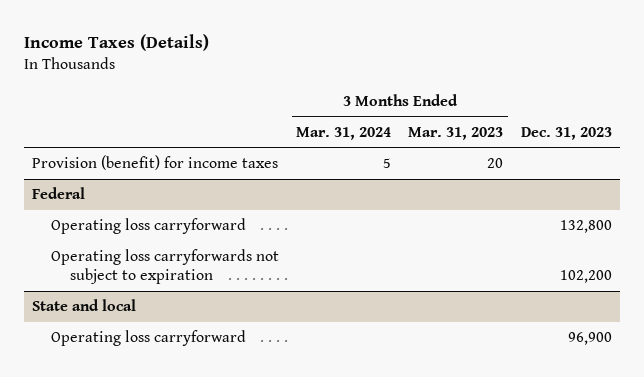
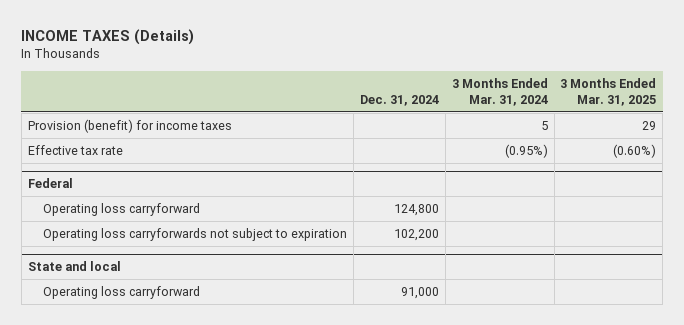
[23,34,209,52] Income Taxes (Details) -> [21,29,195,46] INCOME TAXES (Details)
[408,126,504,140] Mar. 31, 2023 -> none
[520,126,612,140] Dec. 31, 2023 -> none
none -> [359,95,439,107] Dec. 31, 2024
none -> [560,77,657,107] 3 Months Ended Mar. 31, 2025
none -> [27,144,123,155] Effective tax rate

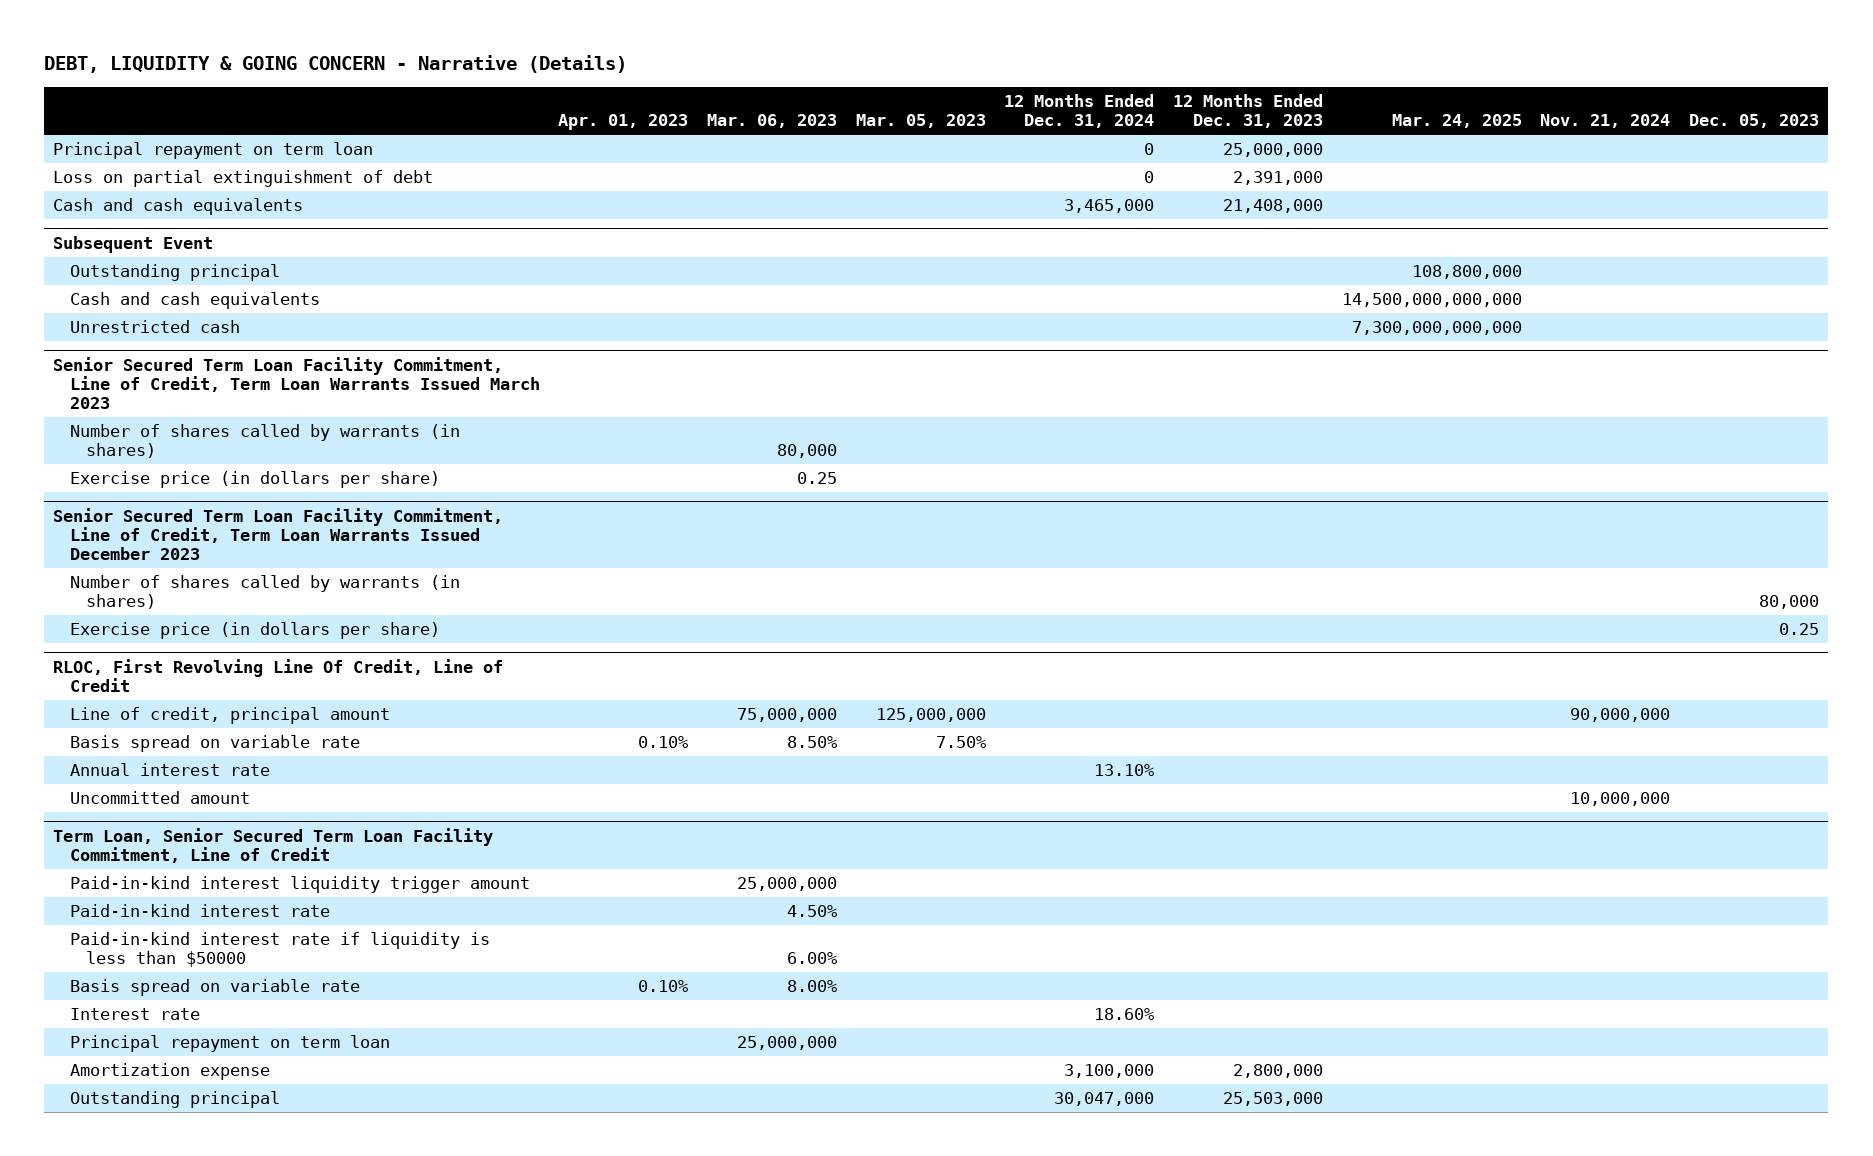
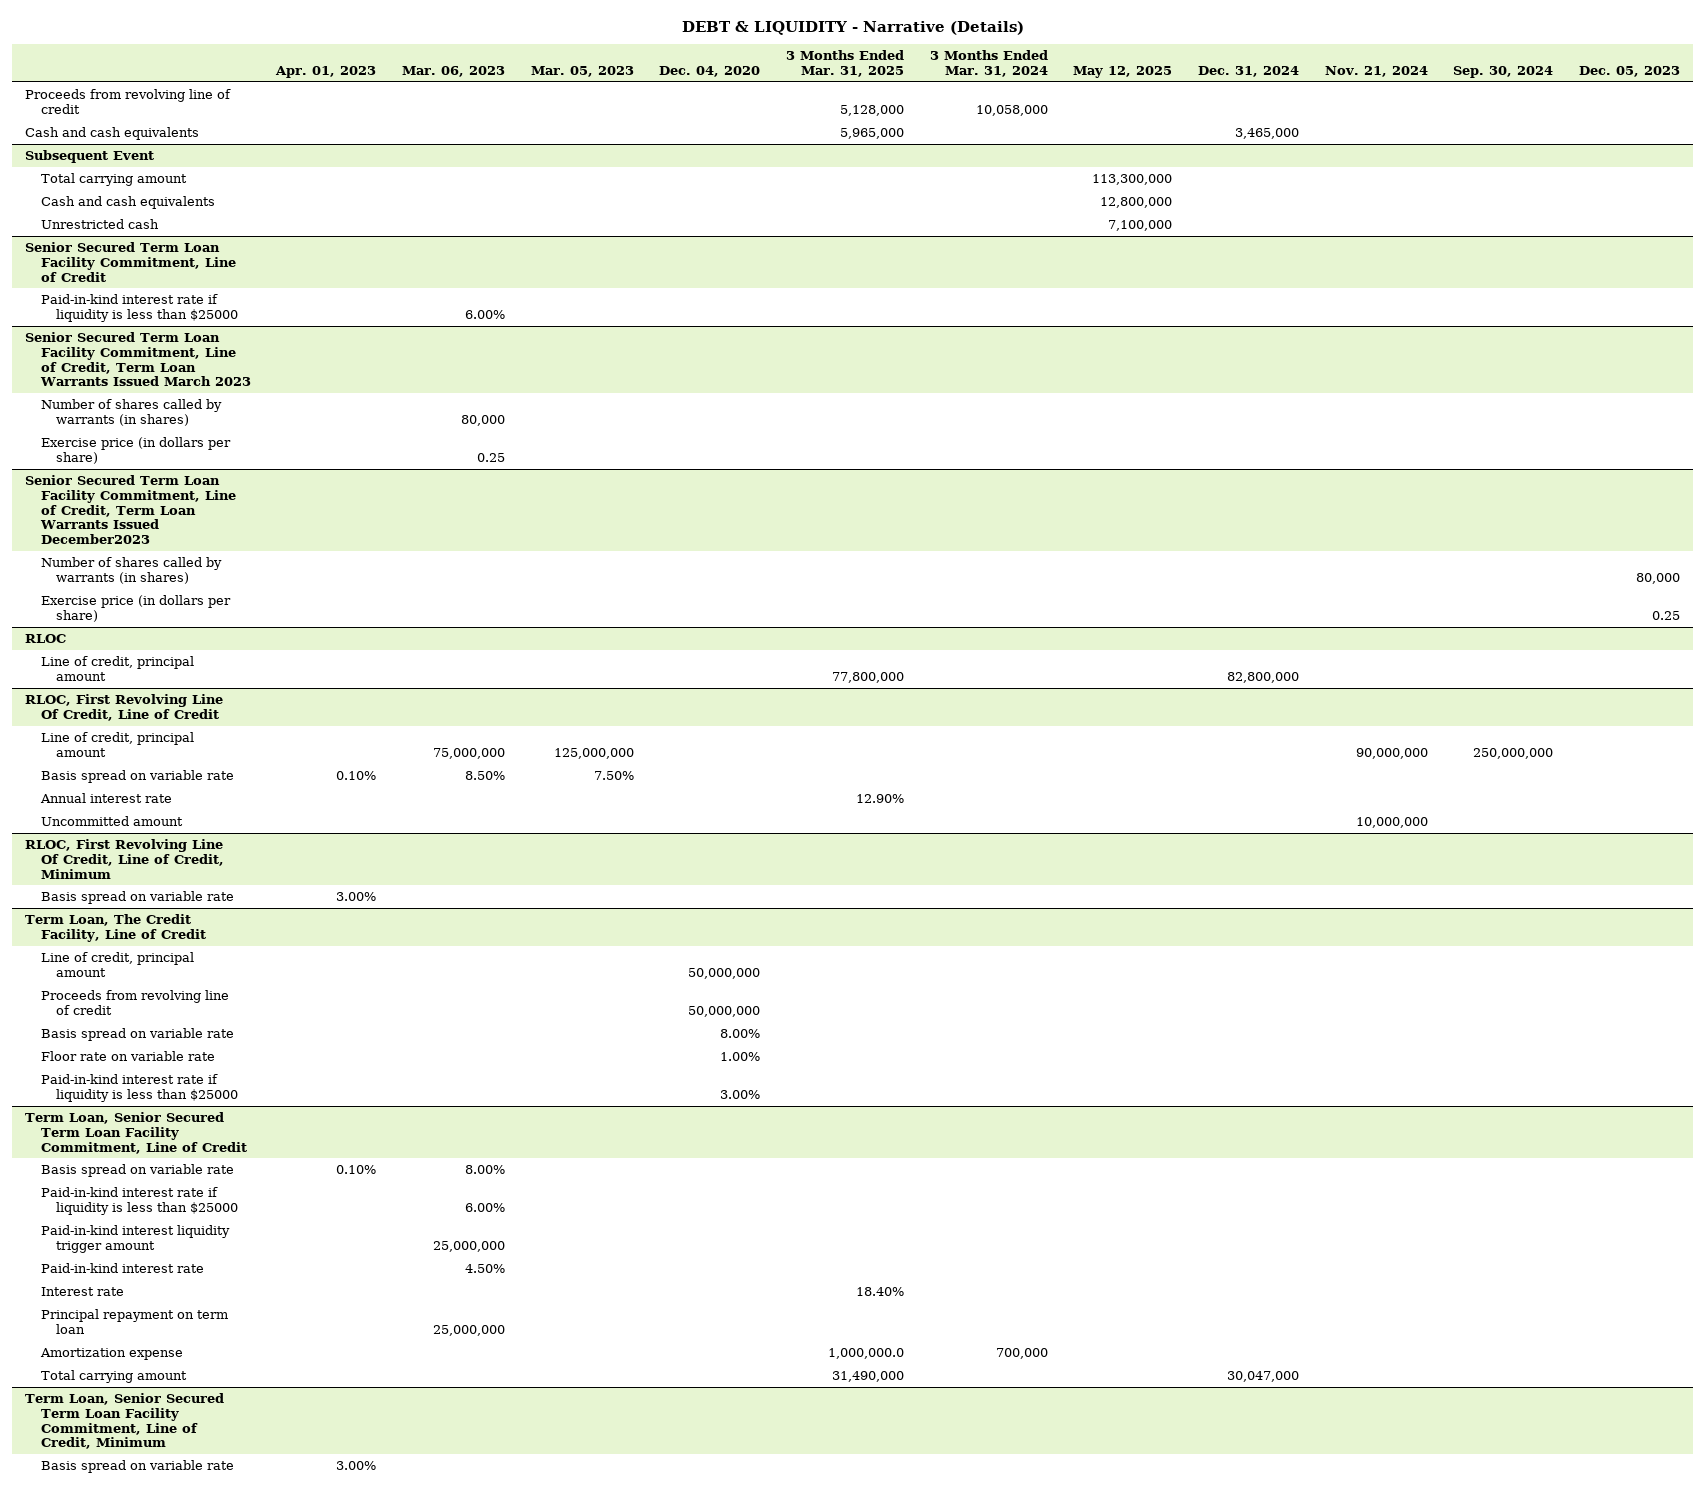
[44,55,628,74] DEBT, LIQUIDITY & GOING CONCERN - Narrative (Details) -> [681,20,1024,35] DEBT & LIQUIDITY - Narrative (Details)
[1004,93,1155,129] 12 Months Ended Dec. 31, 2024 -> none
[1173,93,1324,129] 12 Months Ended Dec. 31, 2023 -> none
[1391,114,1522,129] Mar. 24, 2025 -> none
none -> [659,65,761,77] Dec. 04, 2020
none -> [786,50,905,77] 3 Months Ended Mar. 31, 2025
none -> [929,50,1048,77] 3 Months Ended Mar. 31, 2024
none -> [1073,65,1173,78] May 12, 2025
none -> [1198,65,1300,77] Dec. 31, 2024
none -> [1453,65,1554,78] Sep. 30, 2024
[53,142,374,160] Principal repayment on term loan -> none
[53,170,434,188] Loss on partial extinguishment of debt -> none
none -> [25,88,232,114] Proceeds from revolving line of credit
[69,264,280,282] Outstanding principal -> [40,172,187,186] Total carrying amount
none -> [25,241,236,282] Senior Secured Term Loan Facility Commitment, Line of Credit
none -> [40,293,239,322] Paid-in-kind interest rate if liquidity is less than $25000
[53,507,504,561] Senior Secured Term Loan Facility Commitment, Line of Credit, Term Loan Warrants Issued December 2023 -> [25,474,236,545] Senior Secured Term Loan Facility Commitment, Line of Credit, Term Loan Warrants Issued December2023
none -> [25,633,67,643] RLOC
none -> [40,655,194,681] Line of credit, principal amount
none -> [25,838,224,879] RLOC, First Revolving Line Of Credit, Line of Credit, Minimum
none -> [40,890,234,904] Basis spread on variable rate
none -> [25,913,206,942] Term Loan, The Credit Facility, Line of Credit
none -> [40,951,194,977] Line of credit, principal amount
none -> [40,989,229,1015] Proceeds from revolving line of credit
none -> [40,1027,234,1041] Basis spread on variable rate
none -> [40,1050,215,1061] Floor rate on variable rate
none -> [40,1073,239,1102] Paid-in-kind interest rate if liquidity is less than $25000
[69,979,360,997] Basis spread on variable rate -> [40,1163,234,1177] Basis spread on variable rate
none -> [40,1186,239,1215] Paid-in-kind interest rate if liquidity is less than $25000
[69,932,490,968] Paid-in-kind interest rate if liquidity is less than $50000 -> none
[69,1091,280,1109] Outstanding principal -> [40,1369,187,1383] Total carrying amount
none -> [25,1392,225,1450] Term Loan, Senior Secured Term Loan Facility Commitment, Line of Credit, Minimum
none -> [40,1459,234,1473] Basis spread on variable rate

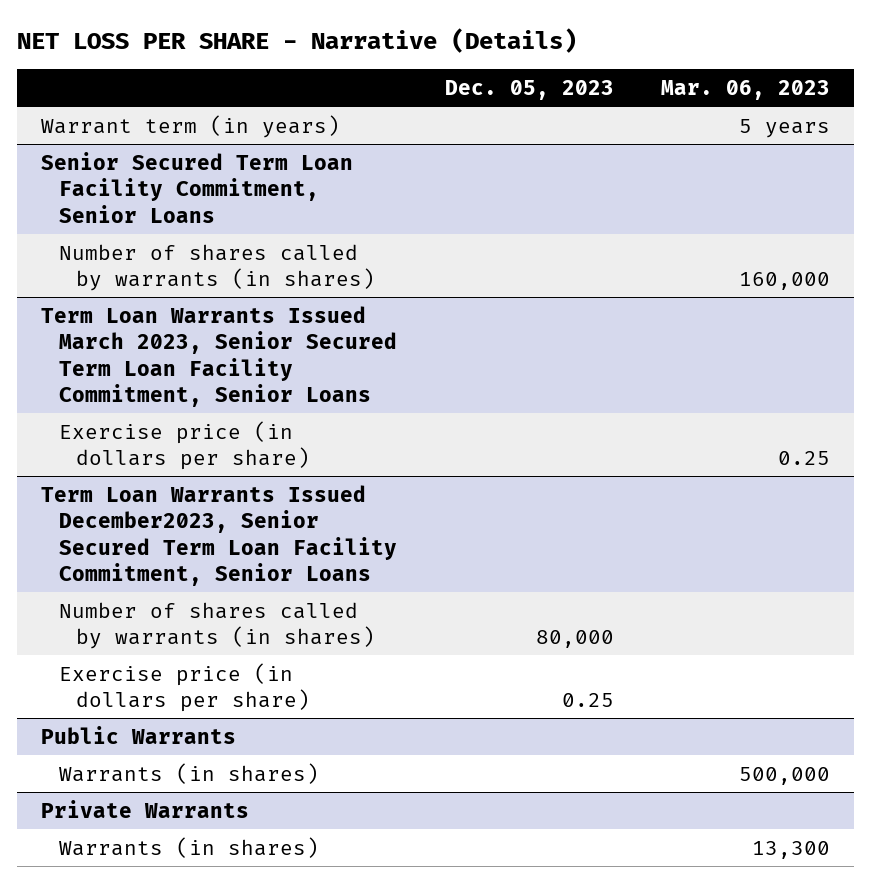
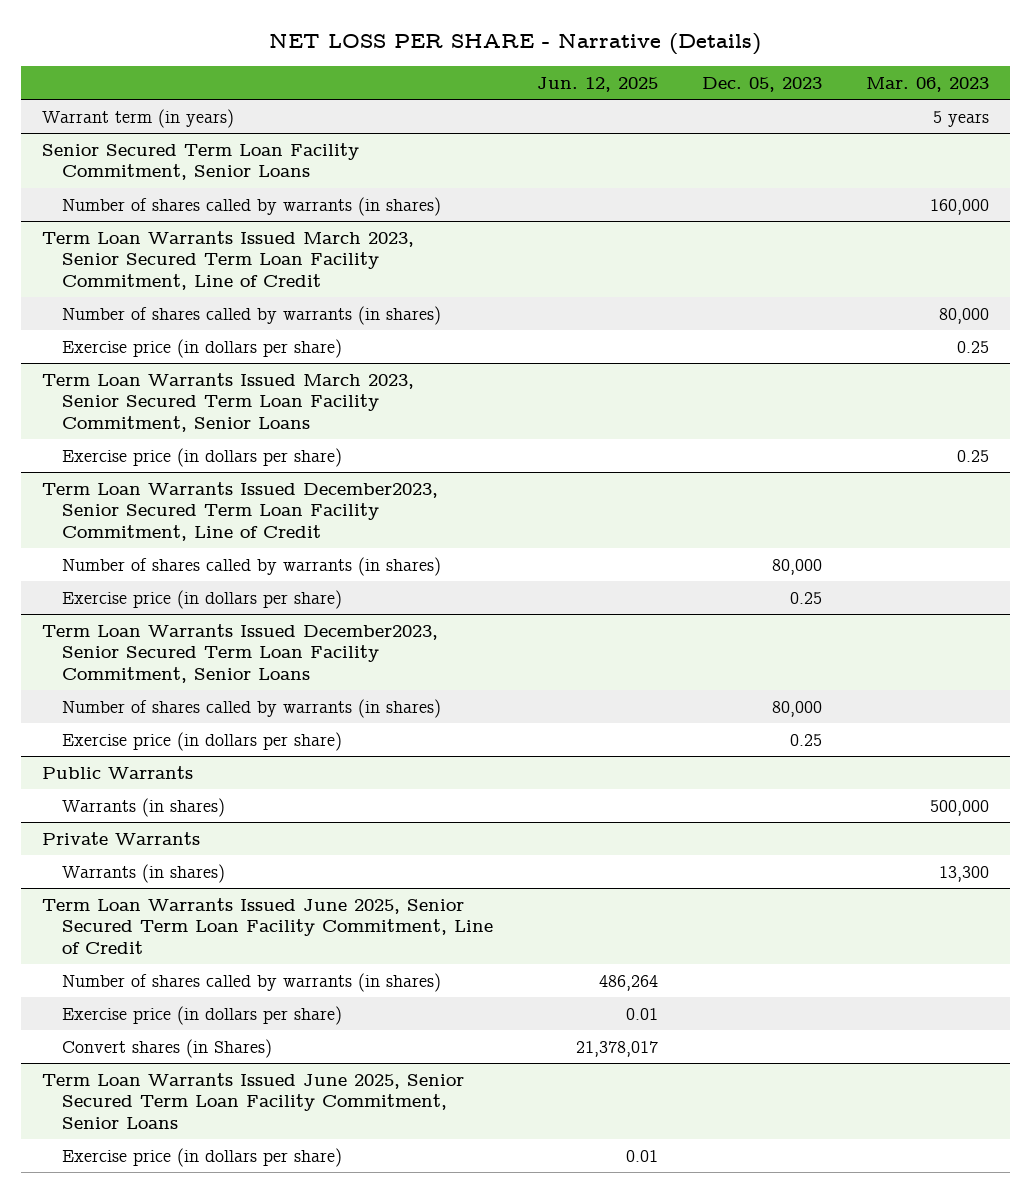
none -> [537,76,659,92] Jun. 12, 2025
none -> [42,230,415,290] Term Loan Warrants Issued March 2023, Senior Secured Term Loan Facility Commitment, Line of Credit
none -> [62,305,442,325] Number of shares called by warrants (in shares)
none -> [62,338,343,358] Exercise price (in dollars per share)
none -> [42,481,439,541] Term Loan Warrants Issued December2023, Senior Secured Term Loan Facility Commitment, Line of Credit
none -> [62,556,442,576] Number of shares called by warrants (in shares)
none -> [62,589,343,609] Exercise price (in dollars per share)
none -> [42,897,494,954] Term Loan Warrants Issued June 2025, Senior Secured Term Loan Facility Commitment, Line of Credit
none -> [62,972,442,992] Number of shares called by warrants (in shares)
none -> [62,1005,343,1025] Exercise price (in dollars per share)
none -> [62,1038,273,1058] Convert shares (in Shares)
none -> [42,1072,465,1129] Term Loan Warrants Issued June 2025, Senior Secured Term Loan Facility Commitment, Senior Loans
none -> [62,1147,343,1167] Exercise price (in dollars per share)

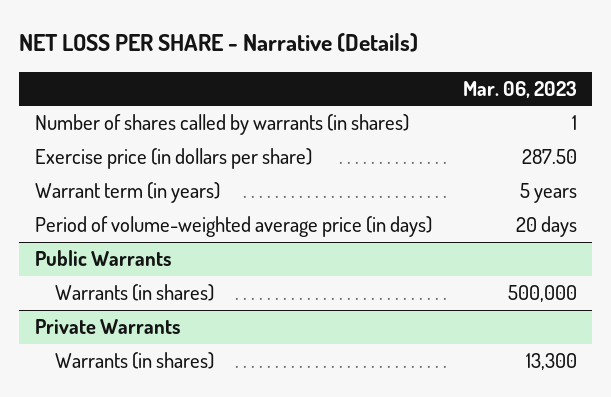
[537,76,659,92] Jun. 12, 2025 -> none
[701,76,822,92] Dec. 05, 2023 -> none
none -> [34,114,409,136] Number of shares called by warrants (in shares)
none -> [34,148,312,170] Exercise price (in dollars per share)
[42,142,360,181] Senior Secured Term Loan Facility Commitment, Senior Loans -> none
[62,196,442,216] Number of shares called by warrants (in shares) -> none
[42,230,415,290] Term Loan Warrants Issued March 2023, Senior Secured Term Loan Facility Commitment, Line of Credit -> none
[62,305,442,325] Number of shares called by warrants (in shares) -> none
[62,338,343,358] Exercise price (in dollars per share) -> none
[42,372,415,432] Term Loan Warrants Issued March 2023, Senior Secured Term Loan Facility Commitment, Senior Loans -> none
[62,447,343,467] Exercise price (in dollars per share) -> none
[42,481,439,541] Term Loan Warrants Issued December2023, Senior Secured Term Loan Facility Commitment, Line of Credit -> none
[62,556,442,576] Number of shares called by warrants (in shares) -> none
[62,589,343,609] Exercise price (in dollars per share) -> none
[42,623,439,683] Term Loan Warrants Issued December2023, Senior Secured Term Loan Facility Commitment, Senior Loans -> none
[62,698,442,718] Number of shares called by warrants (in shares) -> none
[62,731,343,751] Exercise price (in dollars per share) -> none
none -> [34,216,432,238] Period of volume-weighted average price (in days)
[42,897,494,954] Term Loan Warrants Issued June 2025, Senior Secured Term Loan Facility Commitment, Line of Credit -> none
[62,972,442,992] Number of shares called by warrants (in shares) -> none
[62,1005,343,1025] Exercise price (in dollars per share) -> none
[62,1038,273,1058] Convert shares (in Shares) -> none
[42,1072,465,1129] Term Loan Warrants Issued June 2025, Senior Secured Term Loan Facility Commitment, Senior Loans -> none
[62,1147,343,1167] Exercise price (in dollars per share) -> none

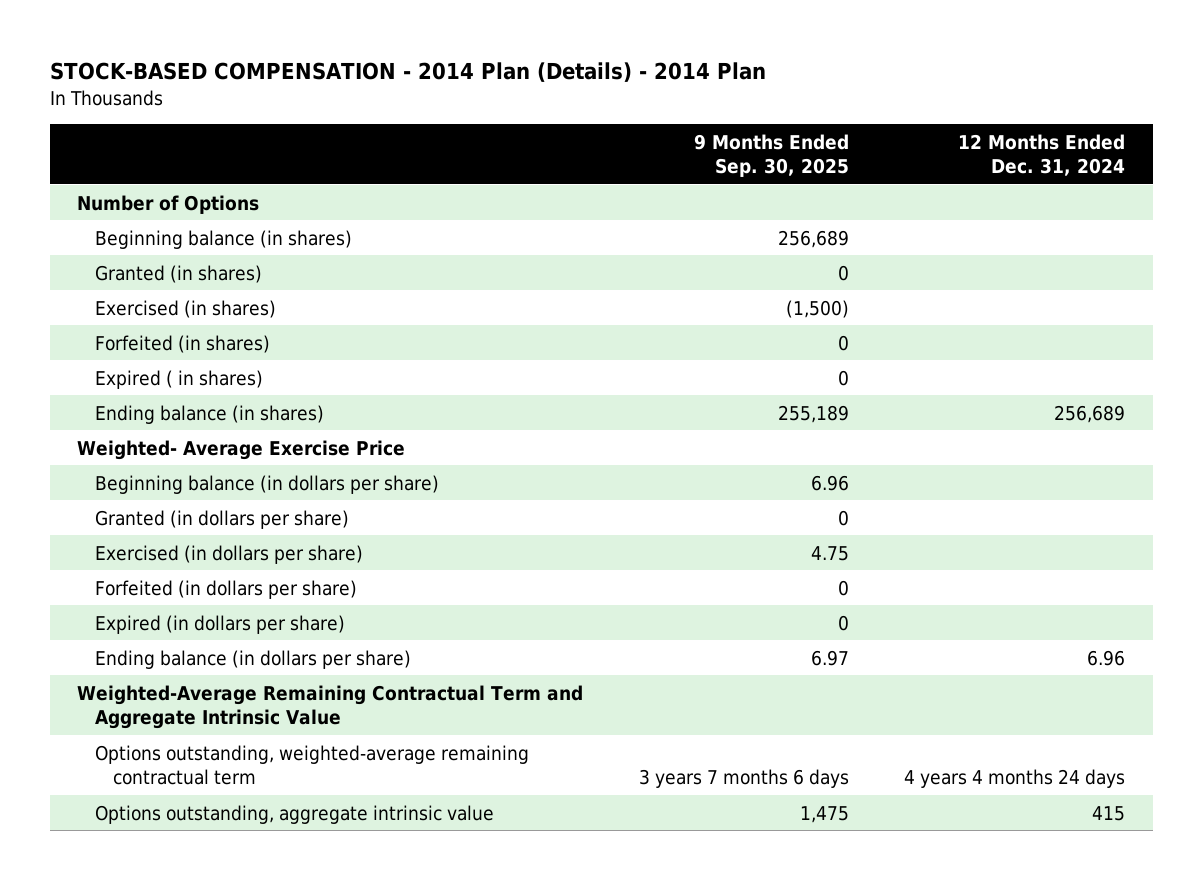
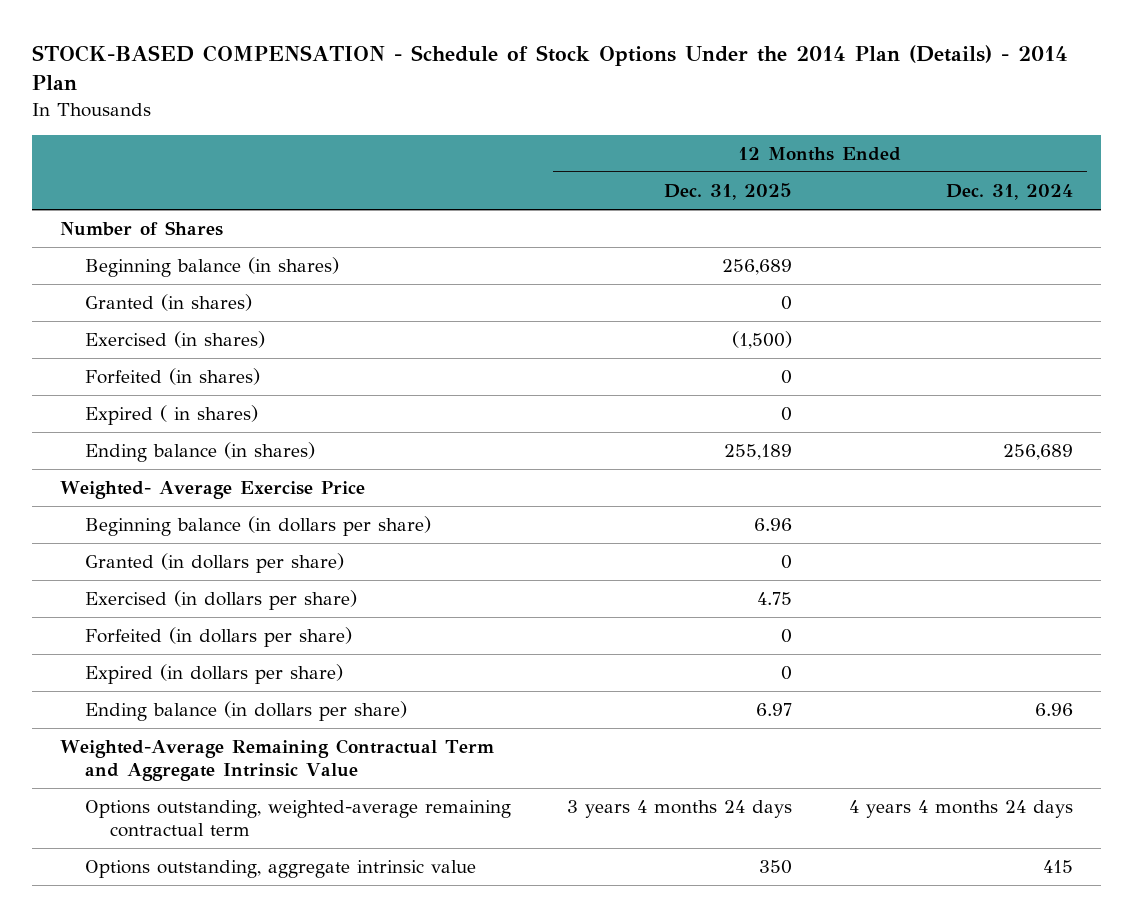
[49,62,766,83] STOCK-BASED COMPENSATION - 2014 Plan (Details) - 2014 Plan -> [31,45,1068,91] STOCK-BASED COMPENSATION - Schedule of Stock Options Under the 2014 Plan (Details) - 2014 Plan
[693,133,849,177] 9 Months Ended Sep. 30, 2025 -> none
none -> [664,183,793,201] Dec. 31, 2025
[77,194,260,214] Number of Options -> [60,221,224,237] Number of Shares

